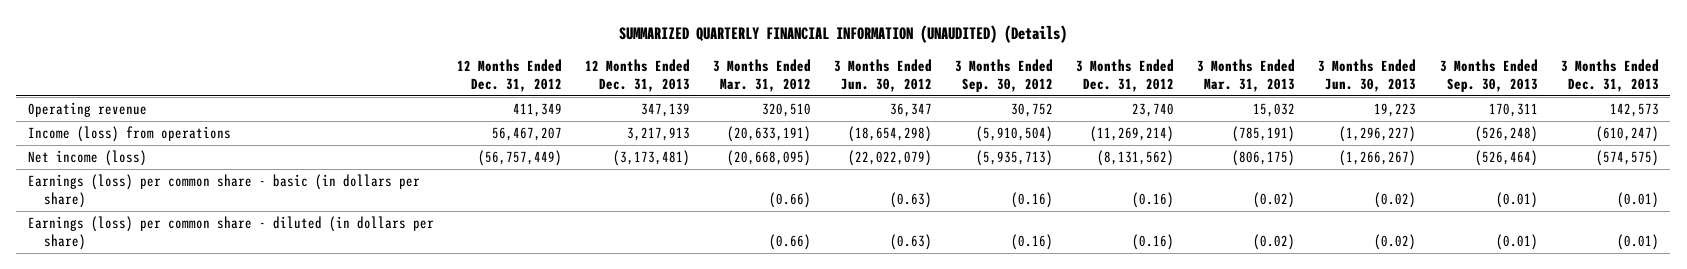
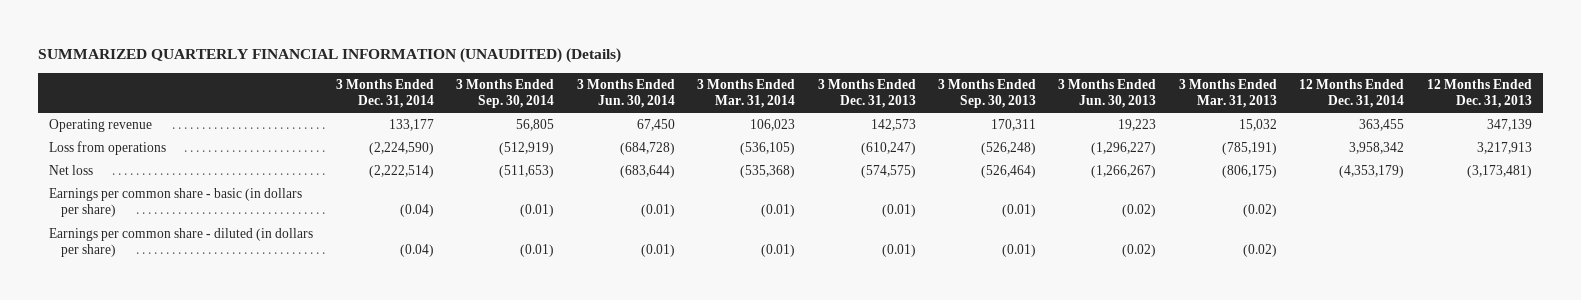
[457,58,563,92] 12 Months Ended Dec. 31, 2012 -> none
[713,58,812,92] 3 Months Ended Mar. 31, 2012 -> none
[834,58,933,92] 3 Months Ended Jun. 30, 2012 -> none
[955,58,1054,92] 3 Months Ended Sep. 30, 2012 -> none
[1076,58,1175,92] 3 Months Ended Dec. 31, 2012 -> none
none -> [335,79,434,109] 3 Months Ended Dec. 31, 2014
none -> [456,79,555,109] 3 Months Ended Sep. 30, 2014
none -> [576,79,675,109] 3 Months Ended Jun. 30, 2014
none -> [697,79,796,109] 3 Months Ended Mar. 31, 2014
none -> [1299,79,1405,109] 12 Months Ended Dec. 31, 2014
[28,126,232,143] Income (loss) from operations -> [49,141,167,156] Loss from operations
[28,150,148,167] Net income (loss) -> [49,165,94,176] Net loss
[28,174,421,209] Earnings (loss) per common share - basic (in dollars per share) -> [49,188,303,218] Earnings per common share - basic (in dollars per share)
[28,216,435,251] Earnings (loss) per common share - diluted (in dollars per share) -> [49,228,314,258] Earnings per common share - diluted (in dollars per share)

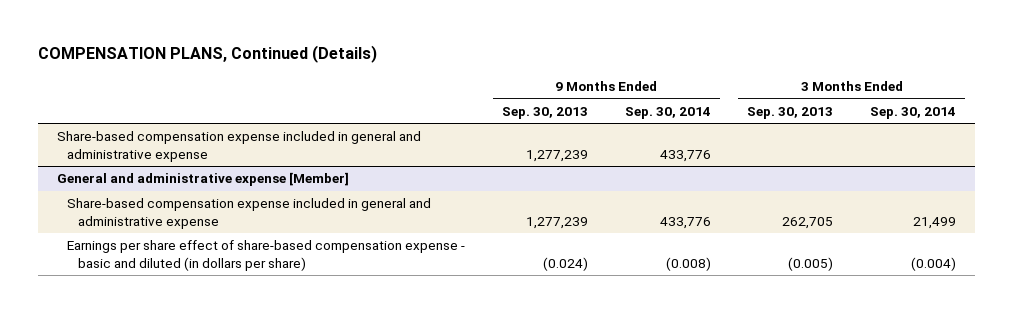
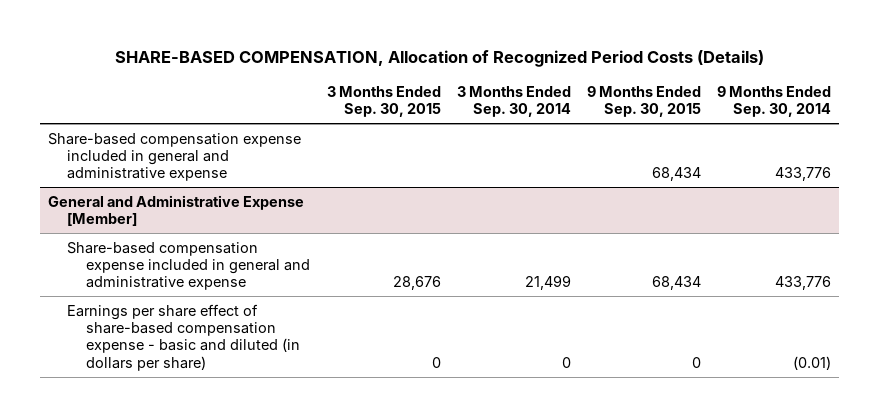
[38,45,378,64] COMPENSATION PLANS, Continued (Details) -> [114,49,764,67] SHARE-BASED COMPENSATION, Allocation of Recognized Period Costs (Details)
[501,106,588,119] Sep. 30, 2013 -> none
[747,106,834,119] Sep. 30, 2013 -> none
none -> [326,85,441,118] 3 Months Ended Sep. 30, 2015
none -> [586,85,701,118] 9 Months Ended Sep. 30, 2015
[56,172,349,187] General and administrative expense [Member] -> [48,194,305,226] General and Administrative Expense [Member]
[665,256,711,271] (0.008) -> [792,355,831,370] (0.01)
[911,256,957,271] (0.004) -> [561,356,571,368] 0

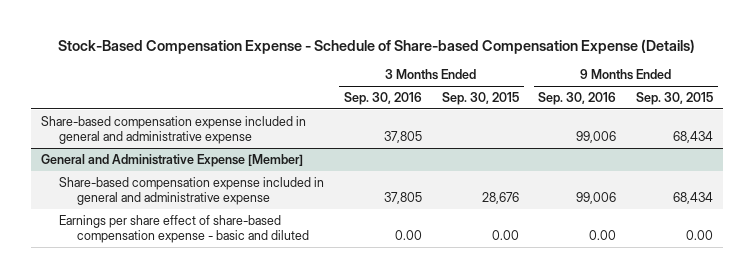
[114,49,764,67] SHARE-BASED COMPENSATION, Allocation of Recognized Period Costs (Details) -> [58,38,696,54] Stock-Based Compensation Expense - Schedule of Share-based Compensation Expense (Details)
[456,85,571,118] 3 Months Ended Sep. 30, 2014 -> none
[716,85,831,118] 9 Months Ended Sep. 30, 2014 -> none
none -> [343,91,422,105] Sep. 30, 2016
none -> [538,91,617,105] Sep. 30, 2016
[67,303,301,371] Earnings per share effect of share-based compensation expense - basic and diluted (in dollars per share) -> [59,214,309,244] Earnings per share effect of share-based compensation expense - basic and diluted
[431,356,441,368] 0 -> [491,230,519,241] 0.00
[691,356,701,368] 0 -> [686,230,714,241] 0.00

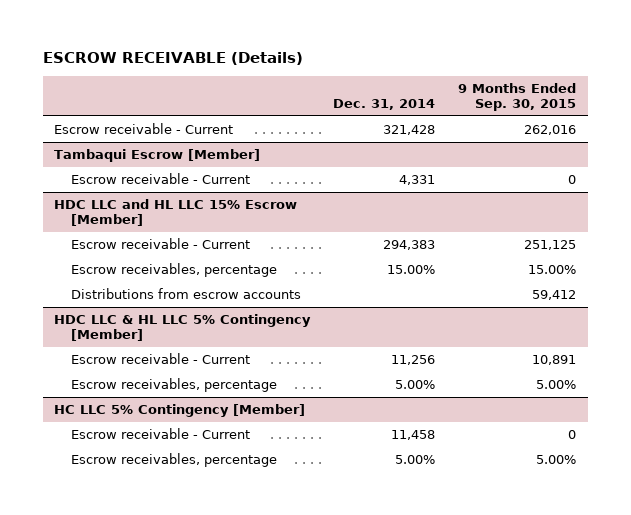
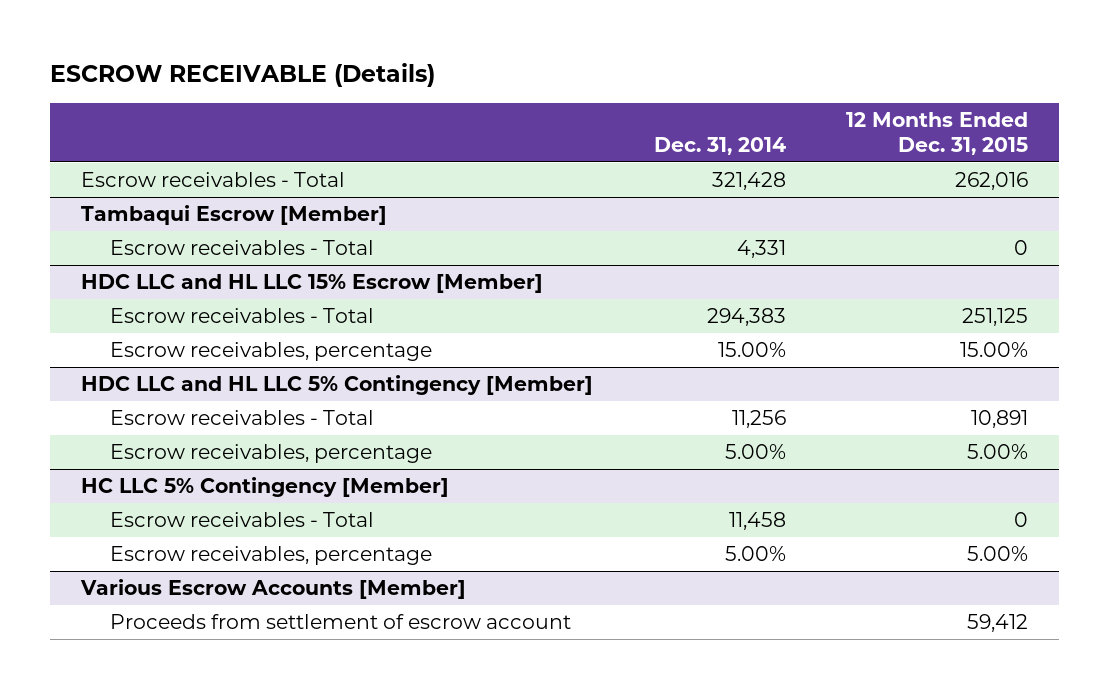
[458,82,577,112] 9 Months Ended Sep. 30, 2015 -> none
none -> [846,111,1029,156] 12 Months Ended Dec. 31, 2015
[54,123,234,135] Escrow receivable - Current -> [80,172,345,188] Escrow receivables - Total
[70,173,250,185] Escrow receivable - Current -> [110,240,375,256] Escrow receivables - Total
[70,238,250,250] Escrow receivable - Current -> [110,308,375,324] Escrow receivables - Total
[70,288,301,300] Distributions from escrow accounts -> none
[54,314,312,342] HDC LLC & HL LLC 5% Contingency [Member] -> [80,375,593,396] HDC LLC and HL LLC 5% Contingency [Member]
[70,353,250,365] Escrow receivable - Current -> [110,410,375,426] Escrow receivables - Total
[70,428,250,440] Escrow receivable - Current -> [110,512,375,528] Escrow receivables - Total
none -> [79,579,466,600] Various Escrow Accounts [Member]
none -> [110,614,572,630] Proceeds from settlement of escrow account

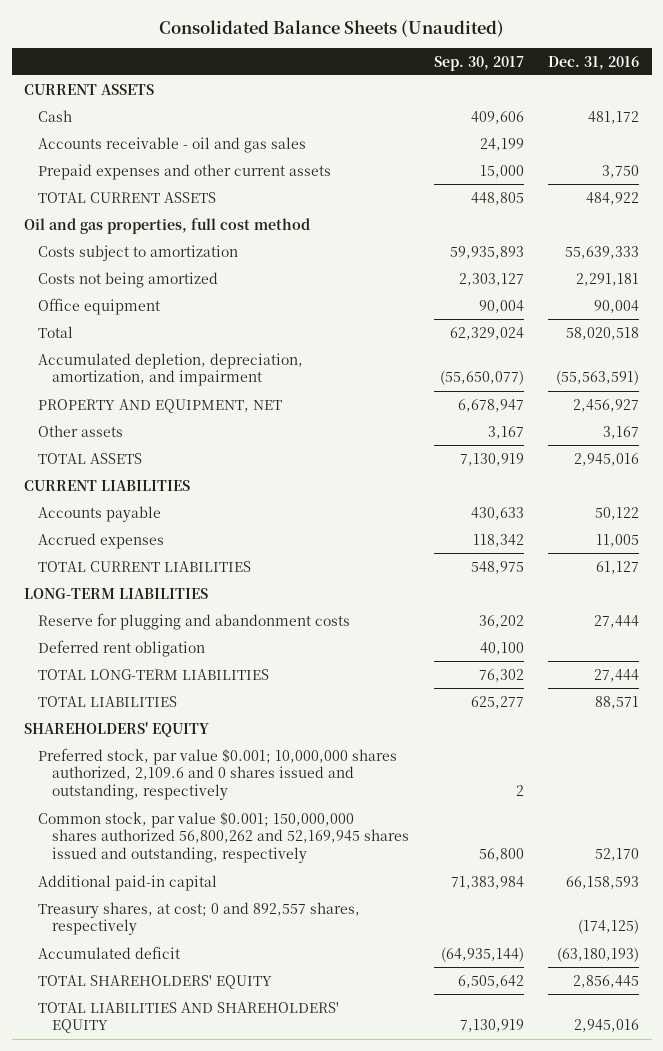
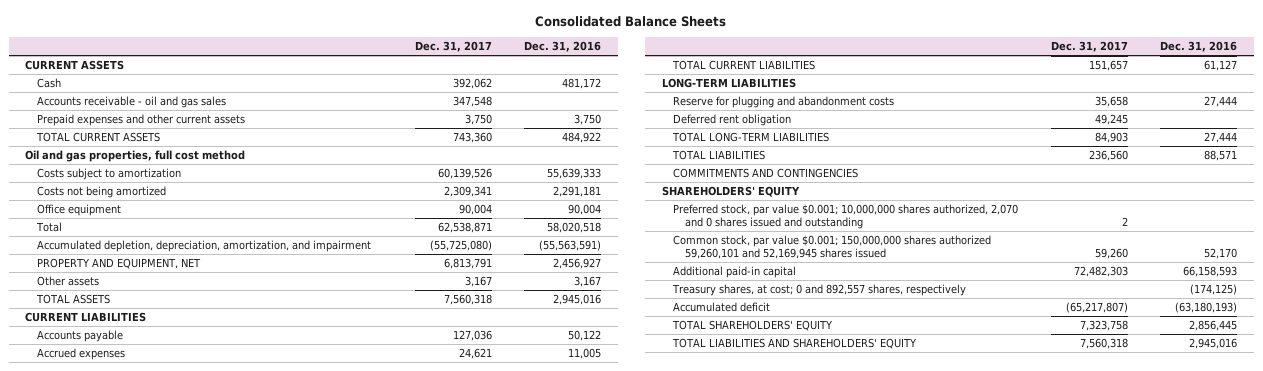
[158,19,504,37] Consolidated Balance Sheets (Unaudited) -> [535,16,727,28] Consolidated Balance Sheets
[433,55,524,71] Sep. 30, 2017 -> none
none -> [414,41,492,53] Dec. 31, 2017
none -> [673,167,859,178] COMMITMENTS AND CONTINGENCIES
[38,747,398,801] Preferred stock, par value $0.001; 10,000,000 shares authorized, 2,109.6 and 0 shares issued and outstanding, respectively -> [673,203,1019,229] Preferred stock, par value $0.001; 10,000,000 shares authorized, 2,070 and 0 shares issued and outstanding
[38,811,410,864] Common stock, par value $0.001; 150,000,000 shares authorized 56,800,262 and 52,169,945 shares issued and outstanding, respectively -> [673,234,992,259] Common stock, par value $0.001; 150,000,000 shares authorized 59,260,101 and 52,169,945 shares issued

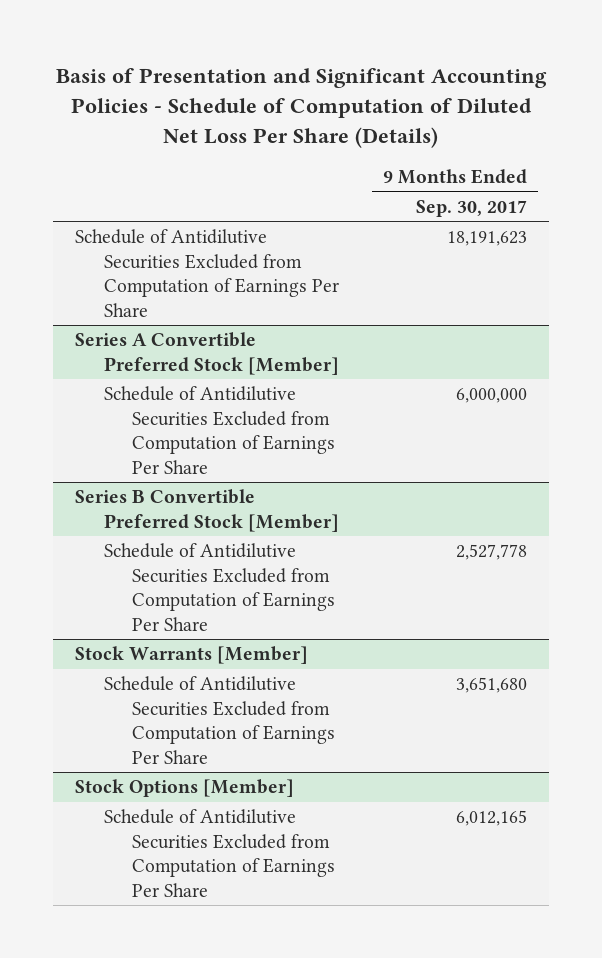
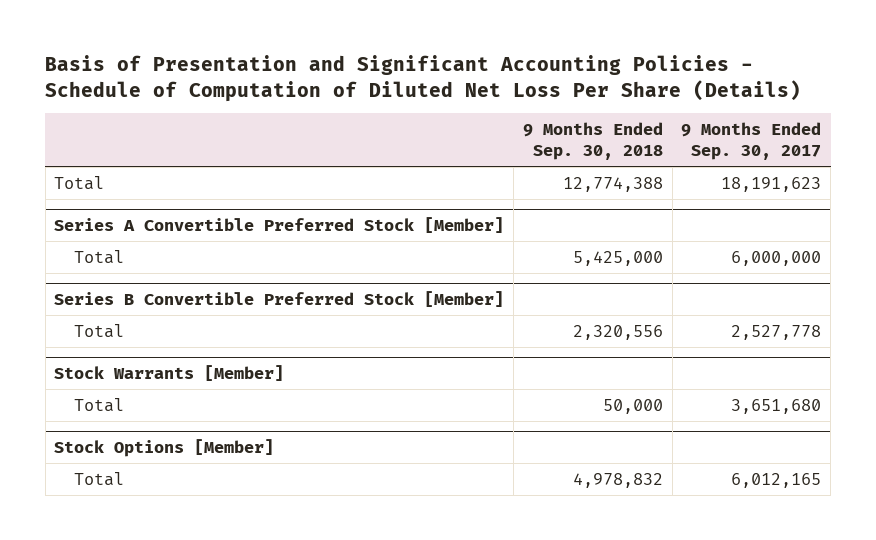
none -> [522,122,663,160] 9 Months Ended Sep. 30, 2018
[74,229,339,317] Schedule of Antidilutive Securities Excluded from Computation of Earnings Per Share -> [54,175,105,190] Total
[103,386,336,474] Schedule of Antidilutive Securities Excluded from Computation of Earnings Per Share -> [73,249,124,264] Total
[103,543,336,631] Schedule of Antidilutive Securities Excluded from Computation of Earnings Per Share -> [73,323,124,338] Total
[103,676,336,764] Schedule of Antidilutive Securities Excluded from Computation of Earnings Per Share -> [73,397,124,412] Total
[103,809,336,897] Schedule of Antidilutive Securities Excluded from Computation of Earnings Per Share -> [73,471,124,486] Total

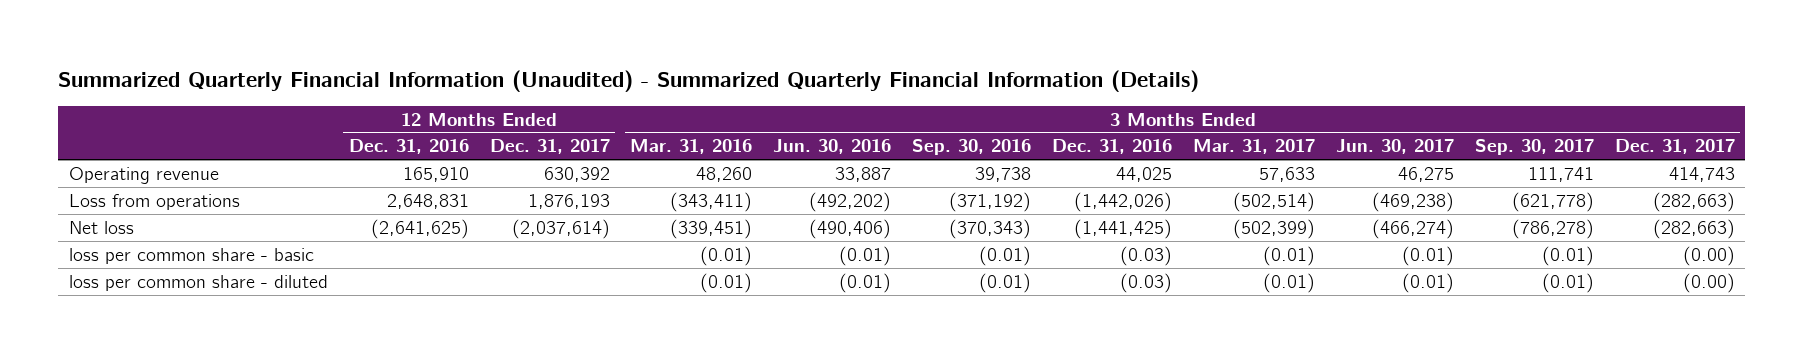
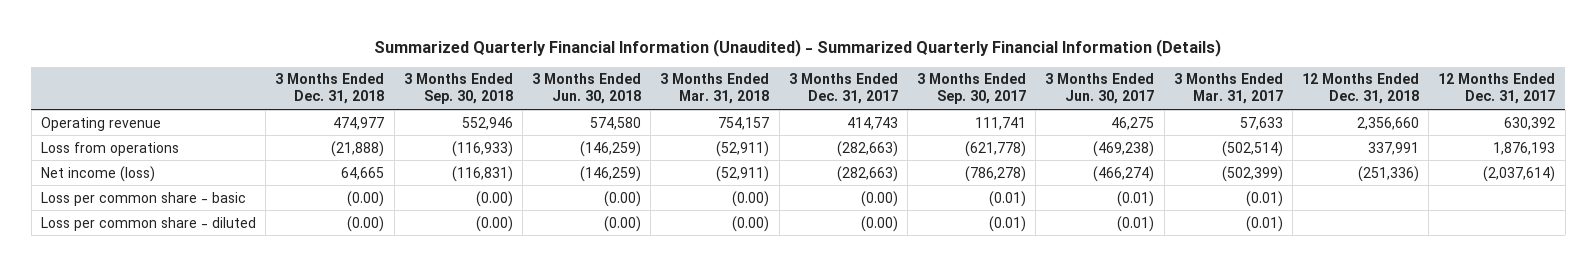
[348,139,469,155] Dec. 31, 2016 -> none
[630,139,753,155] Mar. 31, 2016 -> none
[773,139,892,155] Jun. 30, 2016 -> none
[912,139,1032,156] Sep. 30, 2016 -> none
[1052,139,1173,155] Dec. 31, 2016 -> none
none -> [275,73,385,105] 3 Months Ended Dec. 31, 2018
none -> [403,73,513,105] 3 Months Ended Sep. 30, 2018
none -> [532,73,642,105] 3 Months Ended Jun. 30, 2018
none -> [660,73,770,105] 3 Months Ended Mar. 31, 2018
none -> [1302,73,1420,105] 12 Months Ended Dec. 31, 2018
[68,220,134,234] Net loss -> [41,165,156,182] Net income (loss)
[68,247,314,264] loss per common share - basic -> [41,191,247,206] Loss per common share - basic
[68,274,328,291] loss per common share - diluted -> [41,216,257,231] Loss per common share - diluted

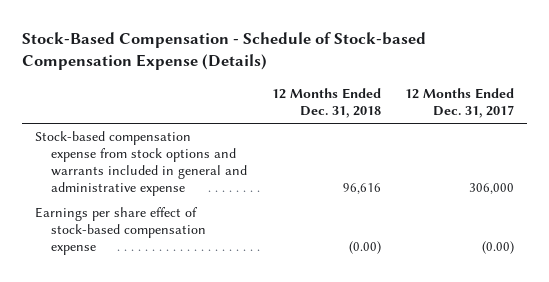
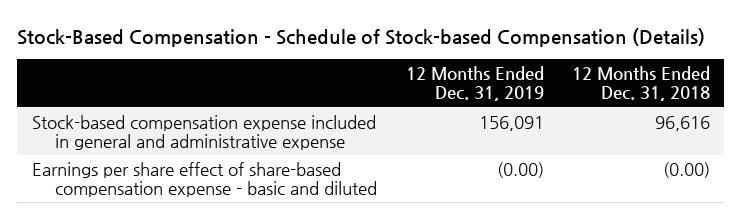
[22,32,427,71] Stock-Based Compensation - Schedule of Stock-based Compensation Expense (Details) -> [17,27,706,47] Stock-Based Compensation - Schedule of Stock-based Compensation (Details)
[405,88,515,118] 12 Months Ended Dec. 31, 2017 -> none
none -> [405,66,544,102] 12 Months Ended Dec. 31, 2019
[34,131,248,197] Stock-based compensation expense from stock options and warrants included in general and administrative expense -> [31,114,376,150] Stock-based compensation expense included in general and administrative expense
[34,207,207,256] Earnings per share effect of stock-based compensation expense -> [31,161,378,197] Earnings per share effect of share-based compensation expense - basic and diluted

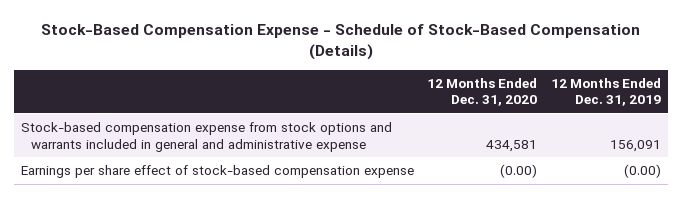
[17,27,706,47] Stock-Based Compensation - Schedule of Stock-based Compensation (Details) -> [40,23,640,60] Stock-Based Compensation Expense - Schedule of Stock-Based Compensation (Details)
[572,66,711,102] 12 Months Ended Dec. 31, 2018 -> none
none -> [427,77,538,107] 12 Months Ended Dec. 31, 2020
[31,114,376,150] Stock-based compensation expense included in general and administrative expense -> [20,122,392,152] Stock-based compensation expense from stock options and warrants included in general and administrative expense
[31,161,378,197] Earnings per share effect of share-based compensation expense - basic and diluted -> [20,165,414,179] Earnings per share effect of stock-based compensation expense

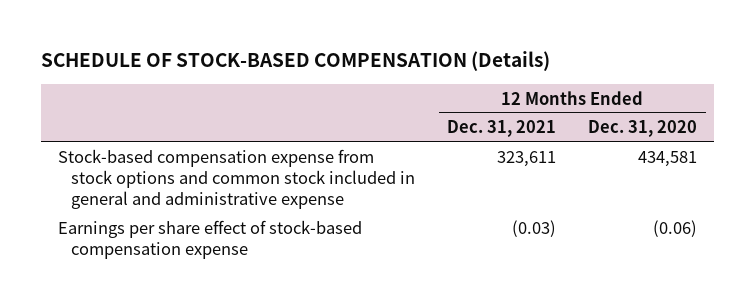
[40,23,640,60] Stock-Based Compensation Expense - Schedule of Stock-Based Compensation (Details) -> [41,51,551,72] SCHEDULE OF STOCK-BASED COMPENSATION (Details)
[550,77,661,107] 12 Months Ended Dec. 31, 2019 -> none
none -> [447,120,557,138] Dec. 31, 2021
[20,122,392,152] Stock-based compensation expense from stock options and warrants included in general and administrative expense -> [57,149,415,210] Stock-based compensation expense from stock options and common stock included in general and administrative expense
[500,164,538,179] (0.00) -> [653,220,698,238] (0.06)

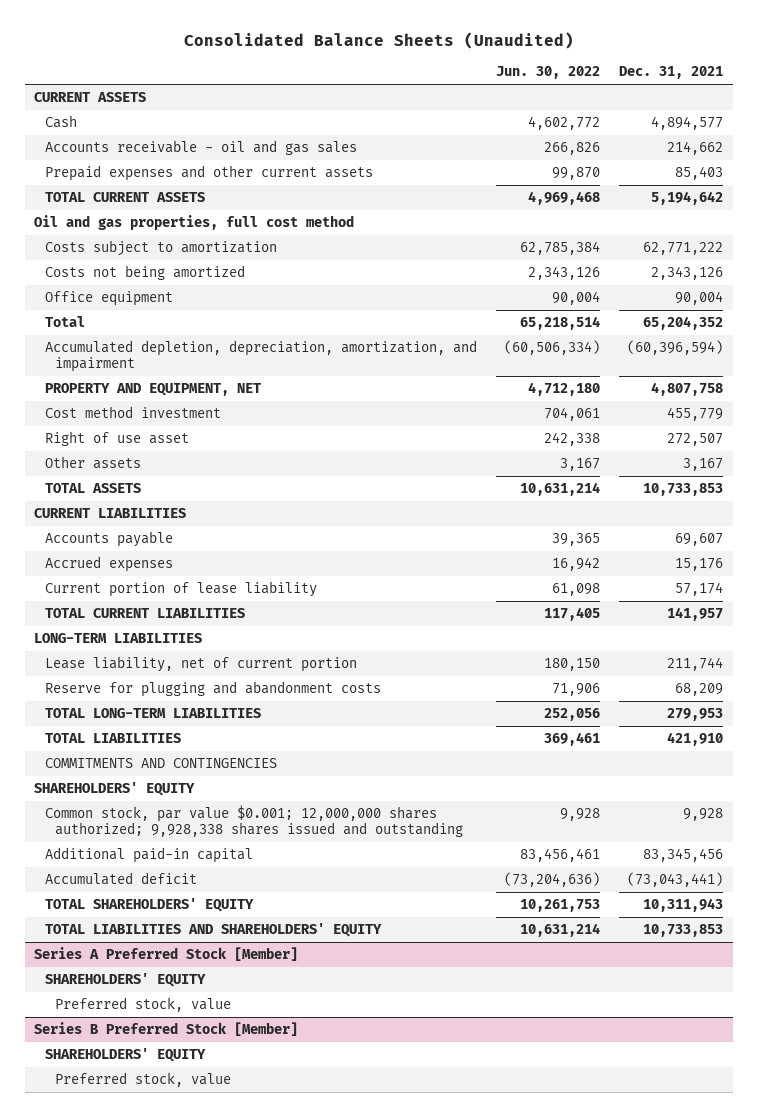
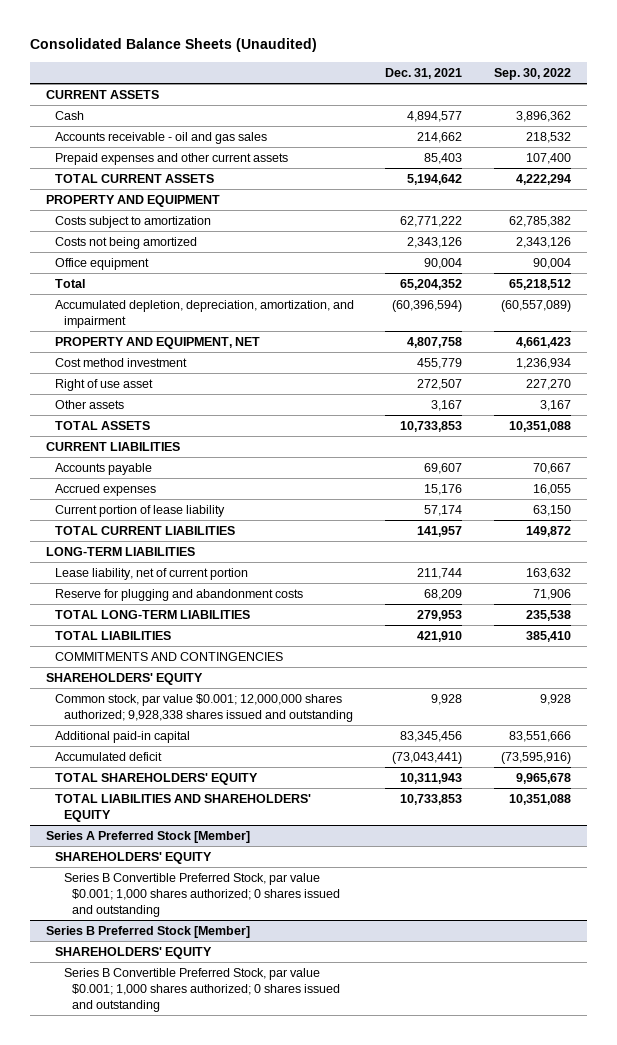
[495,66,600,80] Jun. 30, 2022 -> none
none -> [494,67,572,80] Sep. 30, 2022
[34,215,355,231] Oil and gas properties, full cost method -> none
none -> [46,194,221,207] PROPERTY AND EQUIPMENT
[54,997,231,1013] Preferred stock, value -> [63,872,341,917] Series B Convertible Preferred Stock, par value $0.001; 1,000 shares authorized; 0 shares issued and outstanding
[54,1072,231,1088] Preferred stock, value -> [63,967,341,1012] Series B Convertible Preferred Stock, par value $0.001; 1,000 shares authorized; 0 shares issued and outstanding

